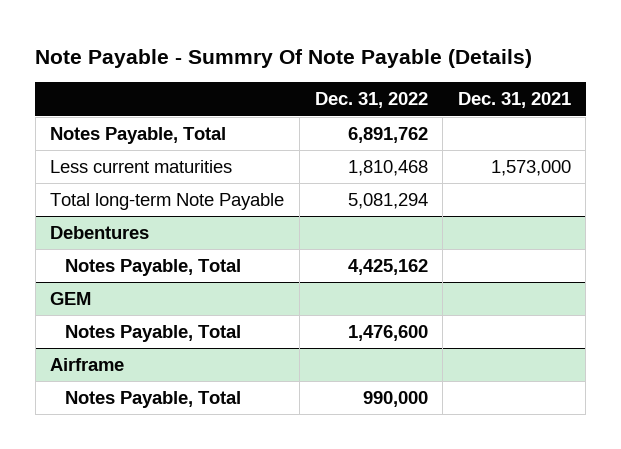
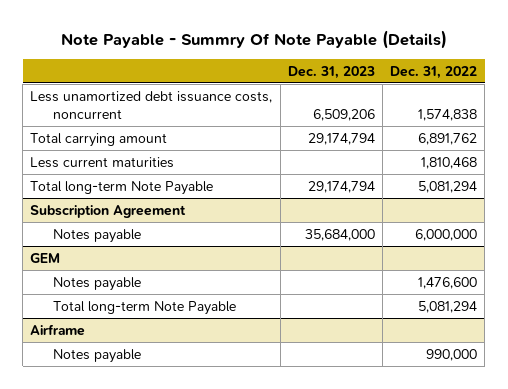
[457,92,571,109] Dec. 31, 2021 -> none
none -> [287,65,375,79] Dec. 31, 2023
none -> [30,90,273,120] Less unamortized debt issuance costs, noncurrent
[50,127,227,145] Notes Payable, Total -> [30,132,168,147] Total carrying amount
[50,226,150,240] Debentures -> none
none -> [30,204,187,218] Subscription Agreement
[65,259,242,277] Notes Payable, Total -> [52,228,141,243] Notes payable
[347,259,428,276] 4,425,162 -> [415,228,478,241] 6,000,000
[65,325,242,343] Notes Payable, Total -> [52,276,141,291] Notes payable
none -> [52,300,236,315] Total long-term Note Payable
[65,391,242,409] Notes Payable, Total -> [52,348,141,363] Notes payable

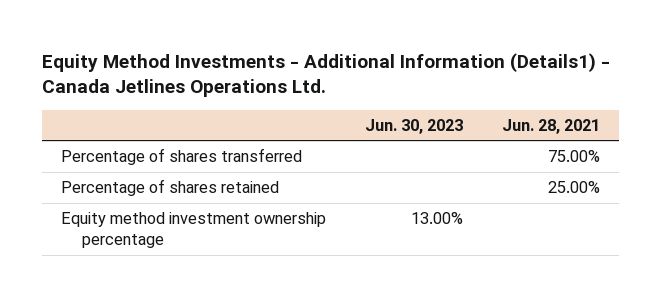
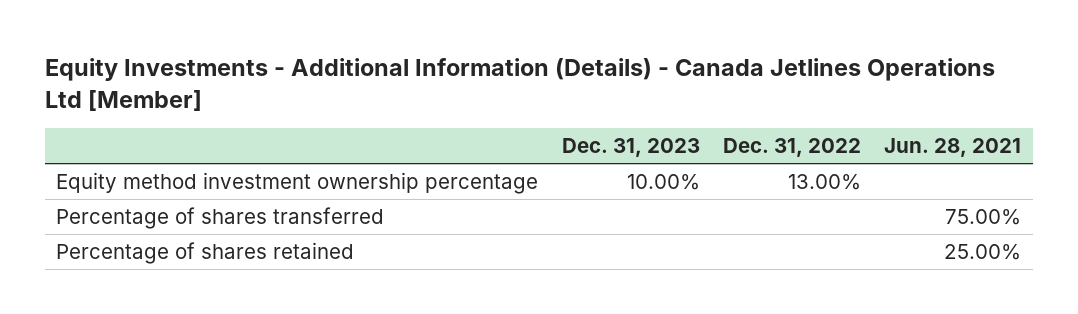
[42,52,611,98] Equity Method Investments - Additional Information (Details1) - Canada Jetlines Operations Ltd. -> [44,58,995,112] Equity Investments - Additional Information (Details) - Canada Jetlines Operations Ltd [Member]
[365,118,464,134] Jun. 30, 2023 -> none
none -> [561,138,700,158] Dec. 31, 2023
none -> [723,138,862,158] Dec. 31, 2022
[61,212,327,249] Equity method investment ownership percentage -> [56,171,539,194] Equity method investment ownership percentage

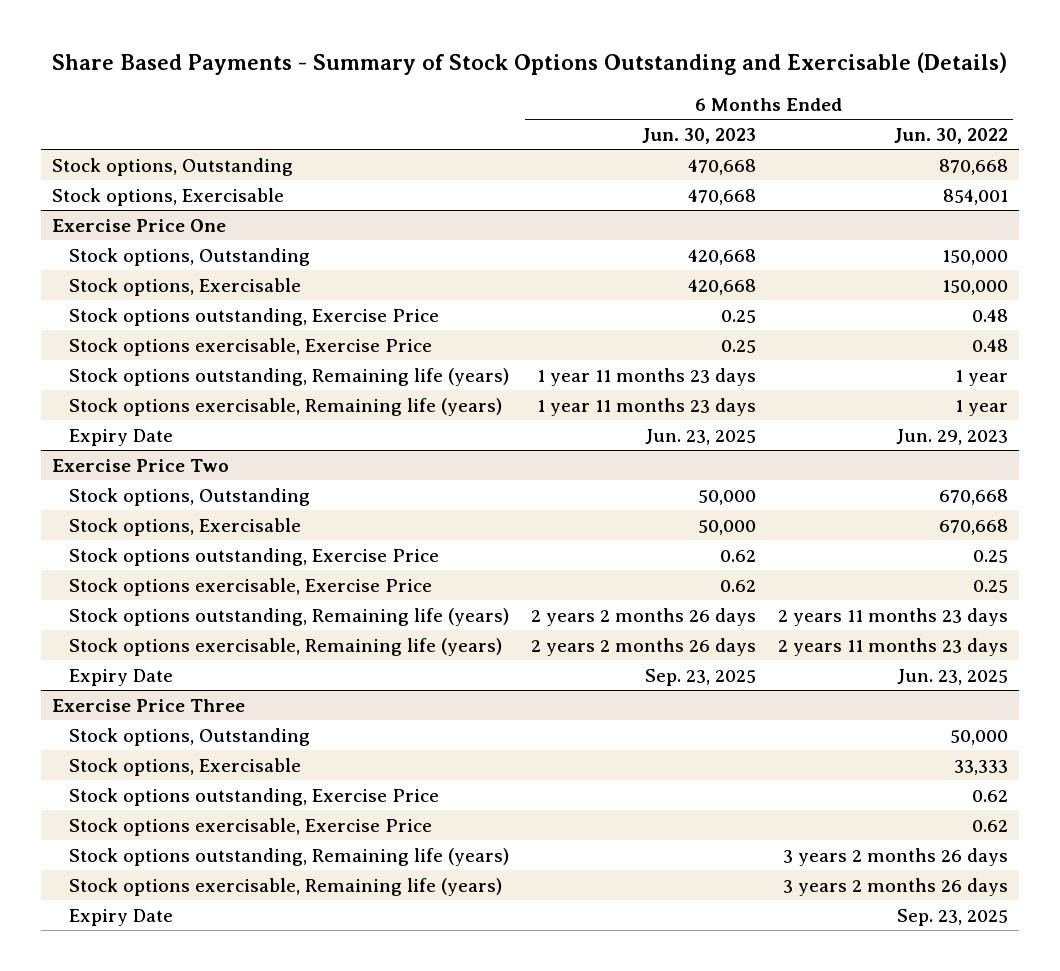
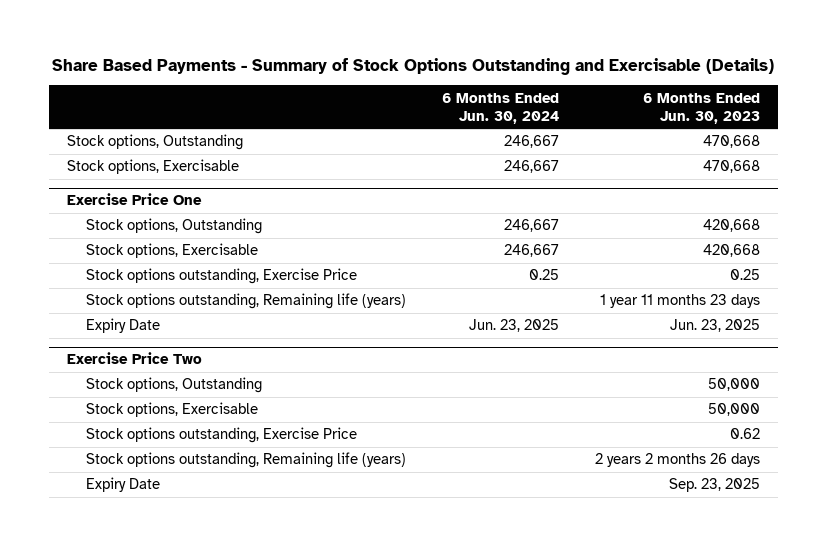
[893,127,1008,144] Jun. 30, 2022 -> none
none -> [442,92,560,124] 6 Months Ended Jun. 30, 2024
[68,337,432,356] Stock options exercisable, Exercise Price -> none
[68,397,502,416] Stock options exercisable, Remaining life (years) -> none
[68,577,432,596] Stock options exercisable, Exercise Price -> none
[68,637,502,656] Stock options exercisable, Remaining life (years) -> none
[51,698,245,712] Exercise Price Three -> none
[68,727,310,746] Stock options, Outstanding -> none
[68,757,301,776] Stock options, Exercisable -> none
[68,787,439,806] Stock options outstanding, Exercise Price -> none
[68,817,432,836] Stock options exercisable, Exercise Price -> none
[68,847,509,866] Stock options outstanding, Remaining life (years) -> none
[68,877,502,896] Stock options exercisable, Remaining life (years) -> none
[68,908,173,926] Expiry Date -> none

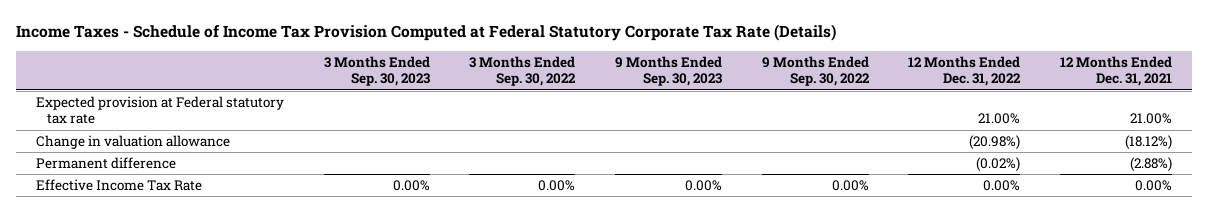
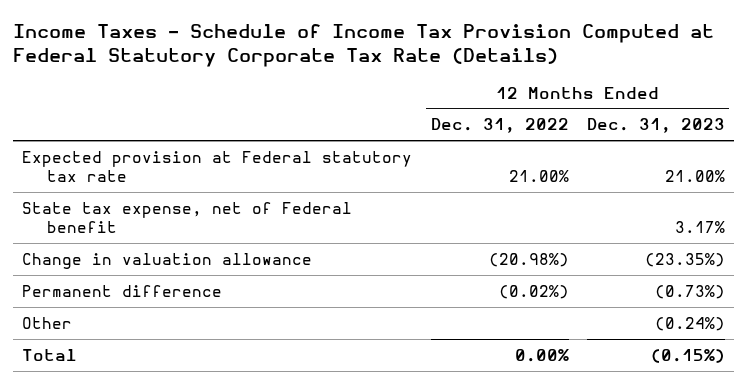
[323,55,430,87] 3 Months Ended Sep. 30, 2023 -> none
[469,55,577,87] 3 Months Ended Sep. 30, 2022 -> none
[614,55,722,87] 9 Months Ended Sep. 30, 2023 -> none
[761,55,870,87] 9 Months Ended Sep. 30, 2022 -> none
[1059,55,1172,87] 12 Months Ended Dec. 31, 2021 -> none
none -> [586,118,725,134] Dec. 31, 2023
none -> [22,201,353,234] State tax expense, net of Federal benefit
none -> [22,316,73,329] Other
[36,179,203,192] Effective Income Tax Rate -> [22,348,78,361] Total

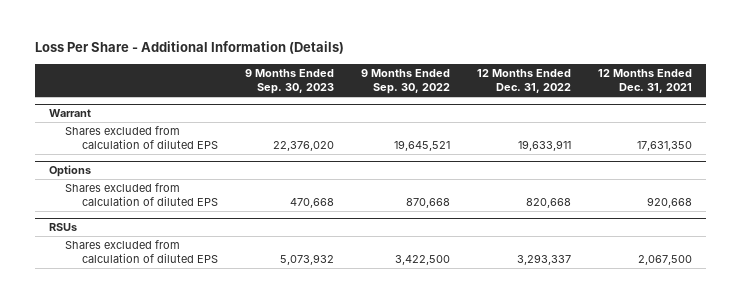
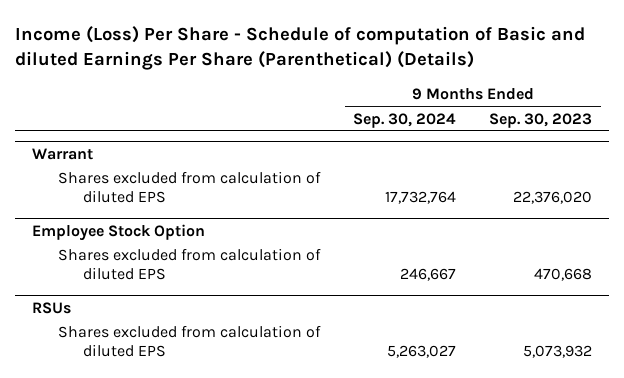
[35,41,345,55] Loss Per Share - Additional Information (Details) -> [15,26,586,71] Income (Loss) Per Share - Schedule of computation of Basic and diluted Earnings Per Share (Parenthetical) (Details)
[360,68,450,95] 9 Months Ended Sep. 30, 2022 -> none
[477,68,572,94] 12 Months Ended Dec. 31, 2022 -> none
[598,68,693,94] 12 Months Ended Dec. 31, 2021 -> none
none -> [353,112,457,128] Sep. 30, 2024
[48,165,91,178] Options -> [31,223,205,241] Employee Stock Option

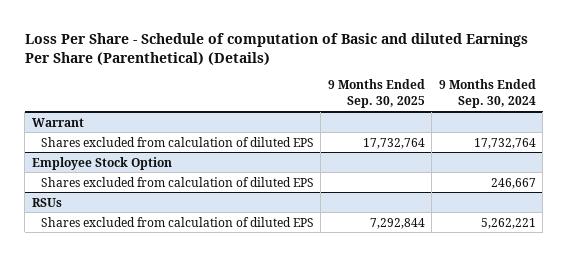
[15,26,586,71] Income (Loss) Per Share - Schedule of computation of Basic and diluted Earnings Per Share (Parenthetical) (Details) -> [24,32,528,65] Loss Per Share - Schedule of computation of Basic and diluted Earnings Per Share (Parenthetical) (Details)
[489,112,593,128] Sep. 30, 2023 -> none
none -> [327,79,425,109] 9 Months Ended Sep. 30, 2025
[387,345,457,359] 5,263,027 -> [480,217,536,229] 5,262,221

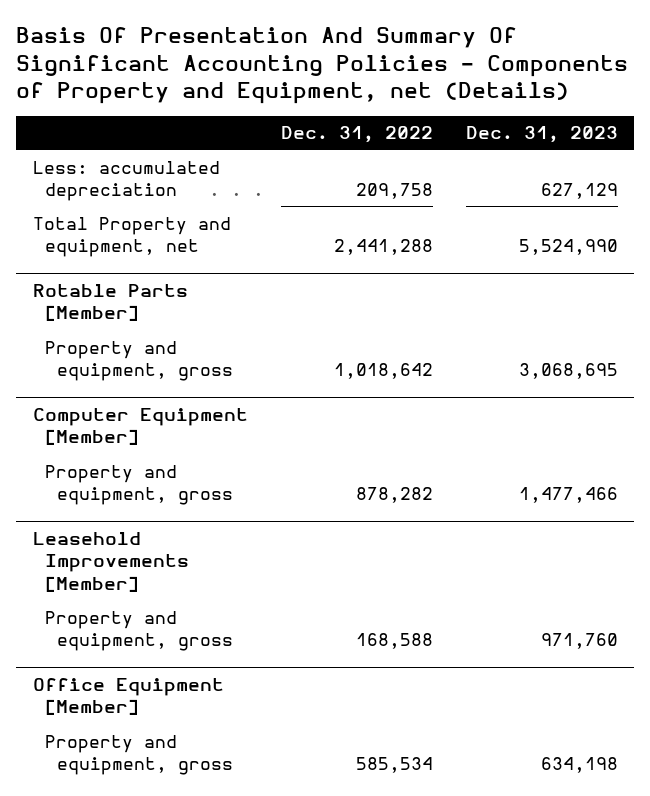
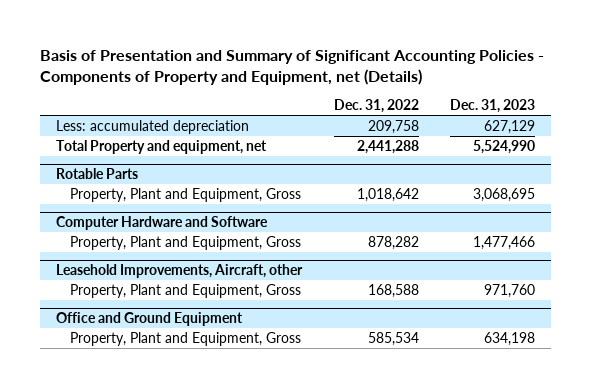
[16,27,629,105] Basis Of Presentation And Summary Of Significant Accounting Policies - Components of Property and Equipment, net (Details) -> [40,50,545,85] Basis of Presentation and Summary of Significant Accounting Policies - Components of Property and Equipment, net (Details)
[32,283,188,322] Rotable Parts [Member] -> [56,168,139,180] Rotable Parts
[44,340,234,382] Property and equipment, gross -> [70,187,302,202] Property, Plant and Equipment, Gross
[32,407,248,446] Computer Equipment [Member] -> [56,216,269,231] Computer Hardware and Software
[44,464,234,506] Property and equipment, gross -> [70,235,302,250] Property, Plant and Equipment, Gross
[32,531,189,593] Leasehold Improvements [Member] -> [56,264,304,279] Leasehold Improvements, Aircraft, other
[44,610,234,652] Property and equipment, gross -> [70,283,302,298] Property, Plant and Equipment, Gross
[32,677,224,716] Office Equipment [Member] -> [56,312,244,327] Office and Ground Equipment
[44,734,234,776] Property and equipment, gross -> [70,331,302,346] Property, Plant and Equipment, Gross

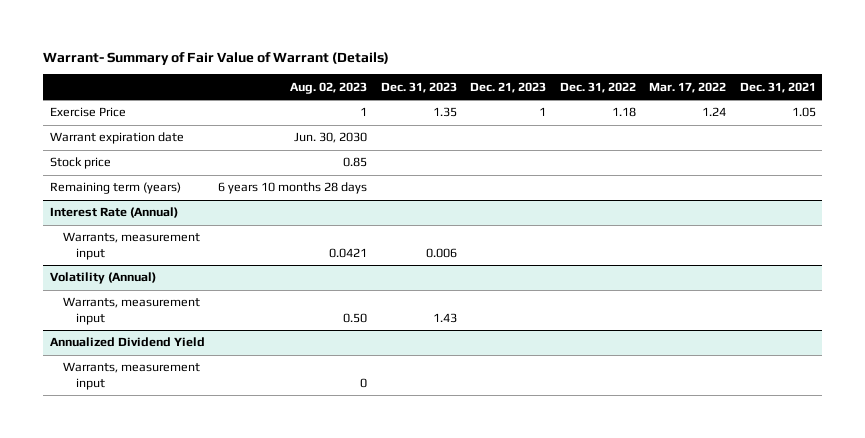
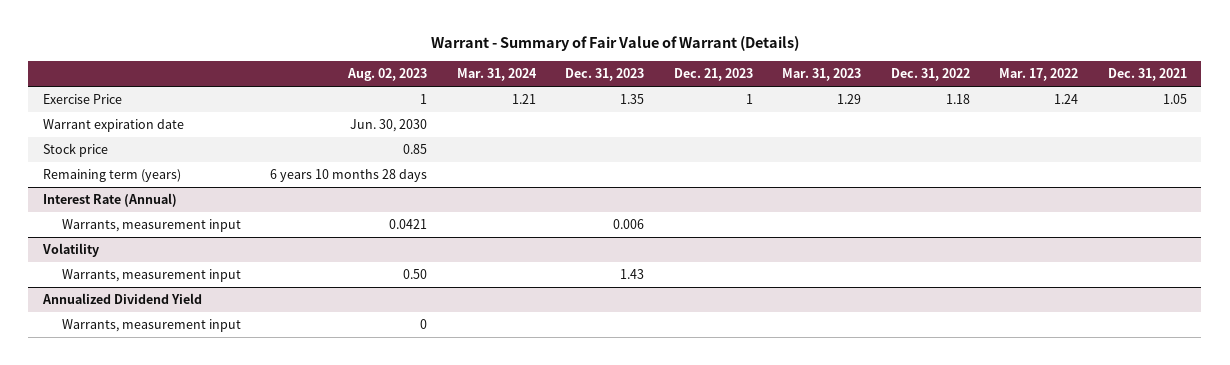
[42,52,389,66] Warrant- Summary of Fair Value of Warrant (Details) -> [430,36,799,52] Warrant - Summary of Fair Value of Warrant (Details)
none -> [456,68,537,82] Mar. 31, 2024
none -> [782,68,862,82] Mar. 31, 2023
[49,272,156,285] Volatility (Annual) -> [42,243,100,258] Volatility

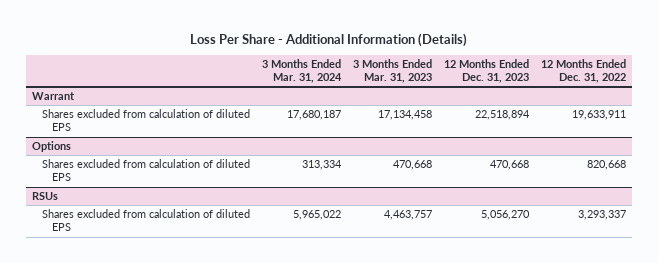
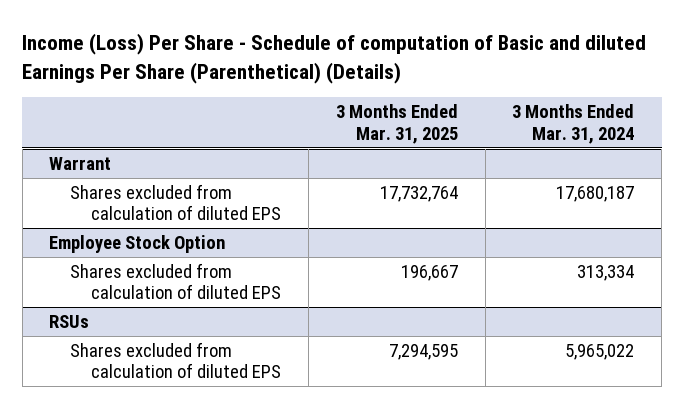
[189,32,467,47] Loss Per Share - Additional Information (Details) -> [22,33,647,84] Income (Loss) Per Share - Schedule of computation of Basic and diluted Earnings Per Share (Parenthetical) (Details)
[352,58,432,84] 3 Months Ended Mar. 31, 2023 -> none
[443,58,529,84] 12 Months Ended Dec. 31, 2023 -> none
[540,58,626,84] 12 Months Ended Dec. 31, 2022 -> none
none -> [335,104,458,144] 3 Months Ended Mar. 31, 2025
[32,141,72,153] Options -> [49,235,226,254] Employee Stock Option

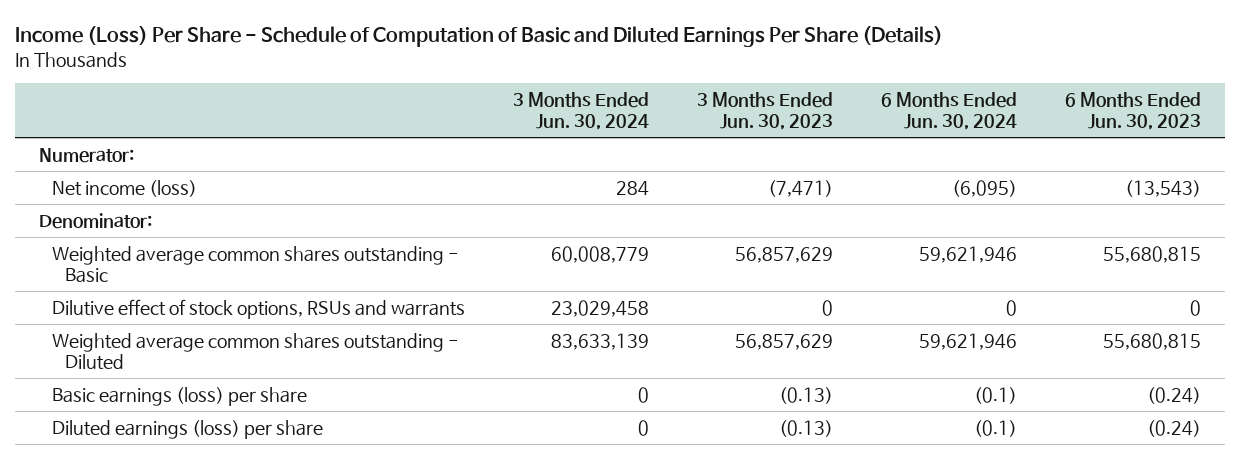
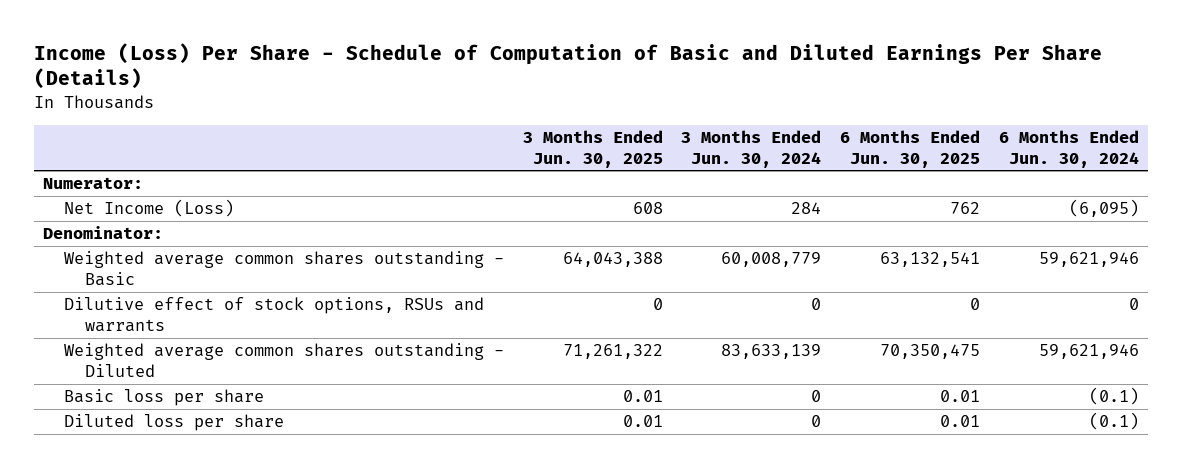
[697,91,834,131] 3 Months Ended Jun. 30, 2023 -> none
[1065,91,1202,131] 6 Months Ended Jun. 30, 2023 -> none
none -> [522,129,663,168] 3 Months Ended Jun. 30, 2025
none -> [839,129,980,168] 6 Months Ended Jun. 30, 2025
[52,179,198,197] Net income (loss) -> [63,199,234,218] Net Income (Loss)
[551,299,650,317] 23,029,458 -> [811,298,822,311] 0
[52,386,308,406] Basic earnings (loss) per share -> [63,389,264,407] Basic loss per share
[52,419,324,439] Diluted earnings (loss) per share -> [63,414,284,432] Diluted loss per share

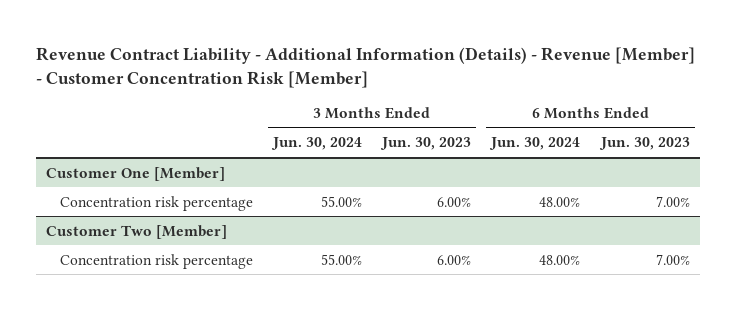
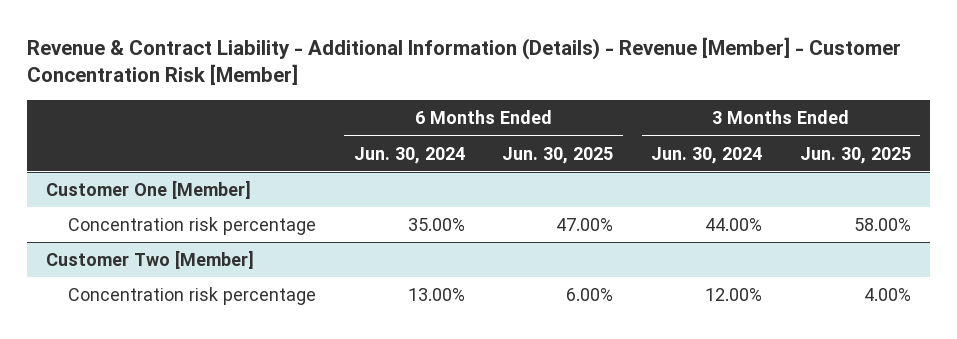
[36,46,696,88] Revenue Contract Liability - Additional Information (Details) - Revenue [Member] - Customer Concentration Risk [Member] -> [27,36,902,86] Revenue & Contract Liability - Additional Information (Details) - Revenue [Member] - Customer Concentration Risk [Member]
[380,137,472,151] Jun. 30, 2023 -> none
[598,137,690,151] Jun. 30, 2023 -> none
none -> [502,146,614,164] Jun. 30, 2025
none -> [799,146,911,164] Jun. 30, 2025
[320,195,362,207] 55.00% -> [705,217,763,231] 44.00%
[539,196,581,207] 48.00% -> [407,217,465,231] 35.00%
[320,253,362,265] 55.00% -> [705,287,763,301] 12.00%
[539,254,581,265] 48.00% -> [407,287,465,301] 13.00%

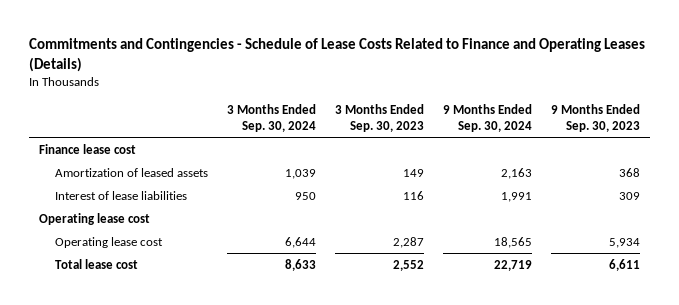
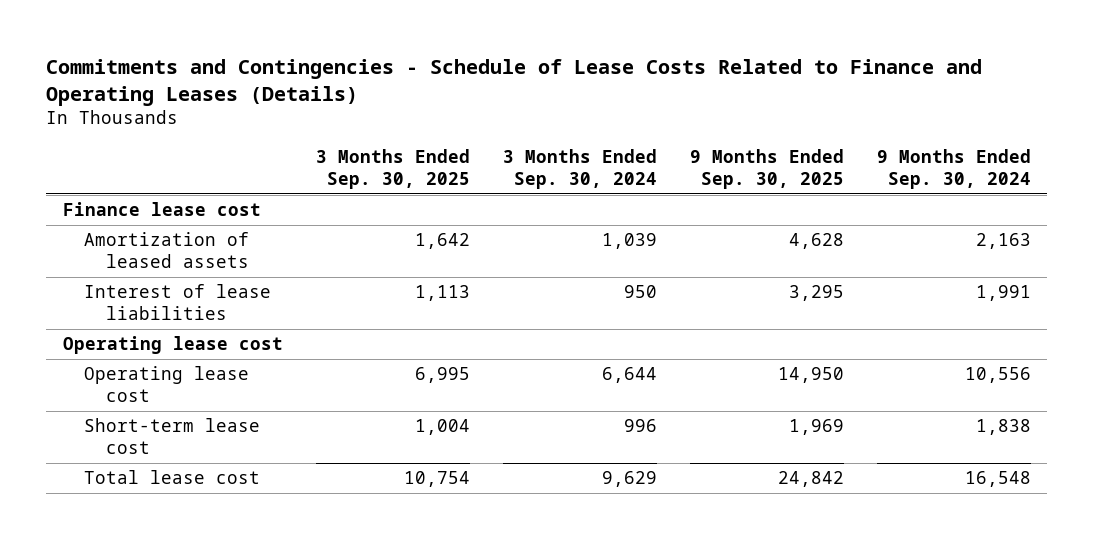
[335,104,425,132] 3 Months Ended Sep. 30, 2023 -> none
[551,104,641,132] 9 Months Ended Sep. 30, 2023 -> none
none -> [315,149,470,190] 3 Months Ended Sep. 30, 2025
none -> [689,149,844,190] 9 Months Ended Sep. 30, 2025
[494,236,533,248] 18,565 -> [964,367,1031,384] 10,556
none -> [84,418,261,455] Short-term lease cost
[285,258,317,271] 8,633 -> [601,471,657,488] 9,629
[494,259,533,271] 22,719 -> [964,471,1031,488] 16,548

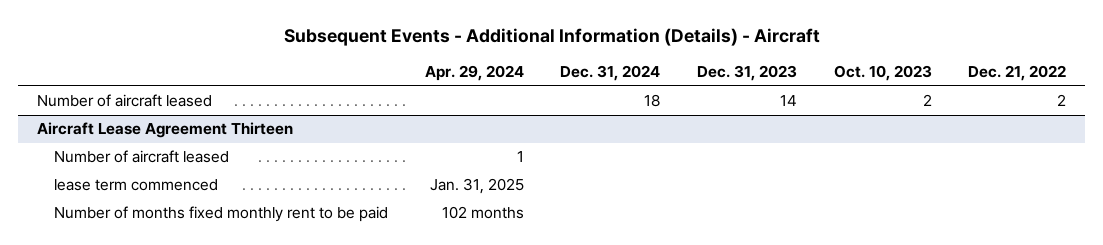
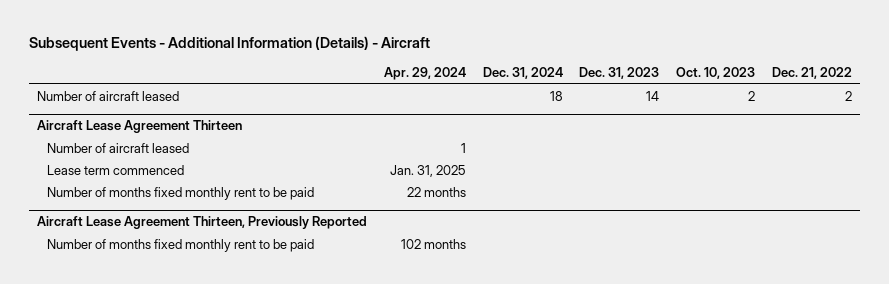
[53,179,218,192] lease term commenced -> [47,164,185,175] Lease term commenced
none -> [47,186,315,200] Number of months fixed monthly rent to be paid
none -> [36,216,367,230] Aircraft Lease Agreement Thirteen, Previously Reported

